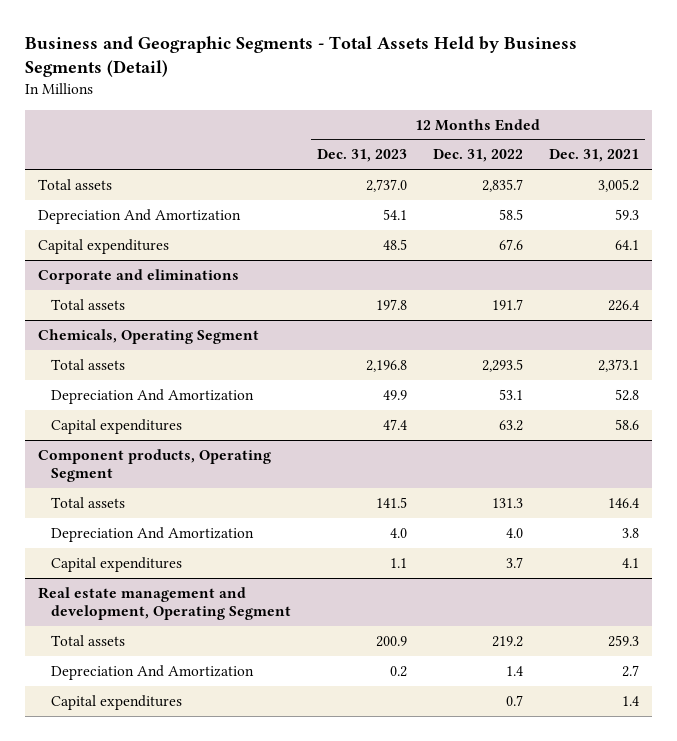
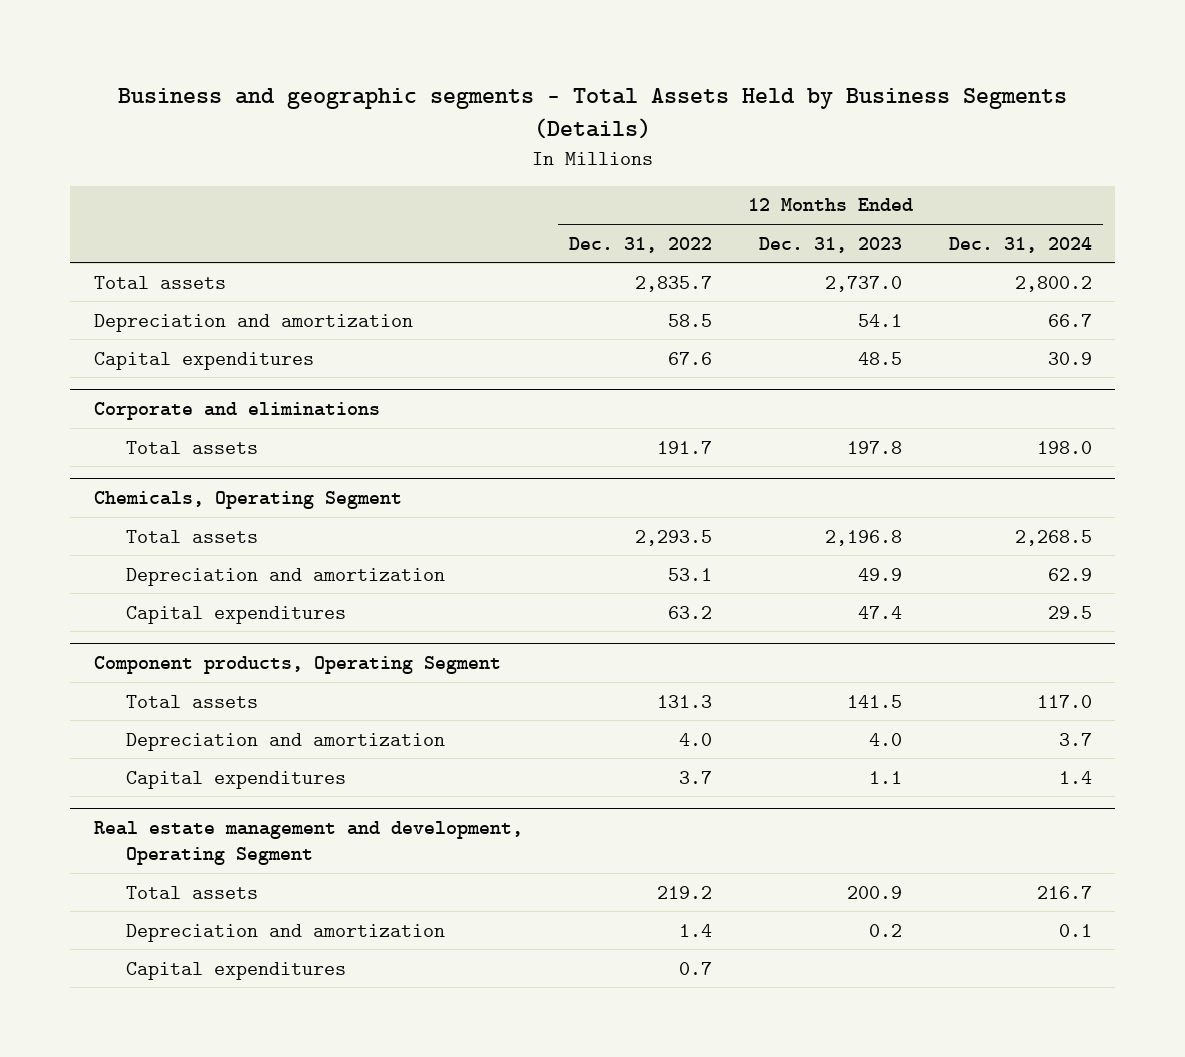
[25,36,578,78] Business and Geographic Segments - Total Assets Held by Business Segments (Detail) -> [117,88,1067,140] Business and geographic segments - Total Assets Held by Business Segments (Details)
[548,149,639,163] Dec. 31, 2021 -> none
none -> [948,236,1092,253] Dec. 31, 2024
[38,208,242,224] Depreciation And Amortization -> [93,313,413,332] Depreciation and amortization
[51,388,255,404] Depreciation And Amortization -> [125,567,445,586] Depreciation and amortization
[51,526,255,542] Depreciation And Amortization -> [125,732,445,751] Depreciation and amortization
[51,664,255,680] Depreciation And Amortization -> [125,923,445,942] Depreciation and amortization

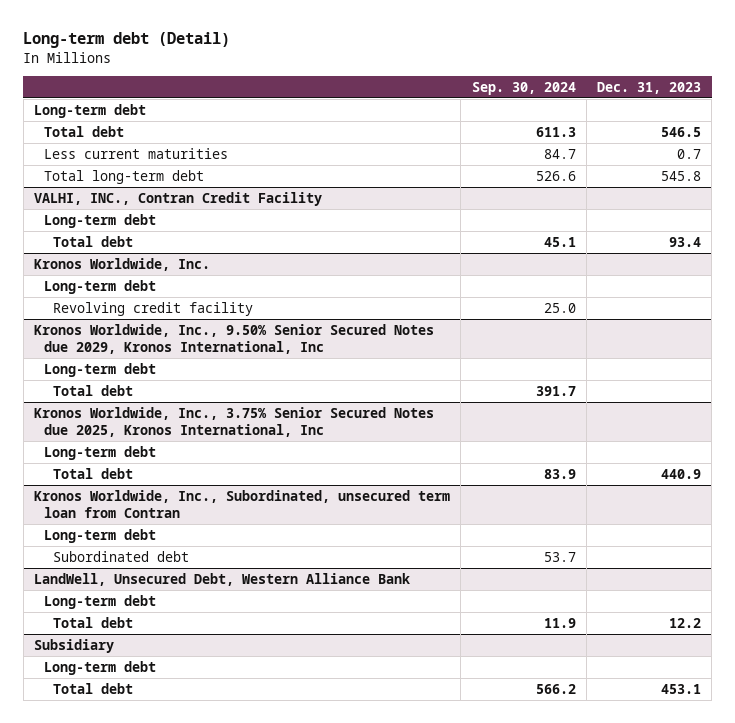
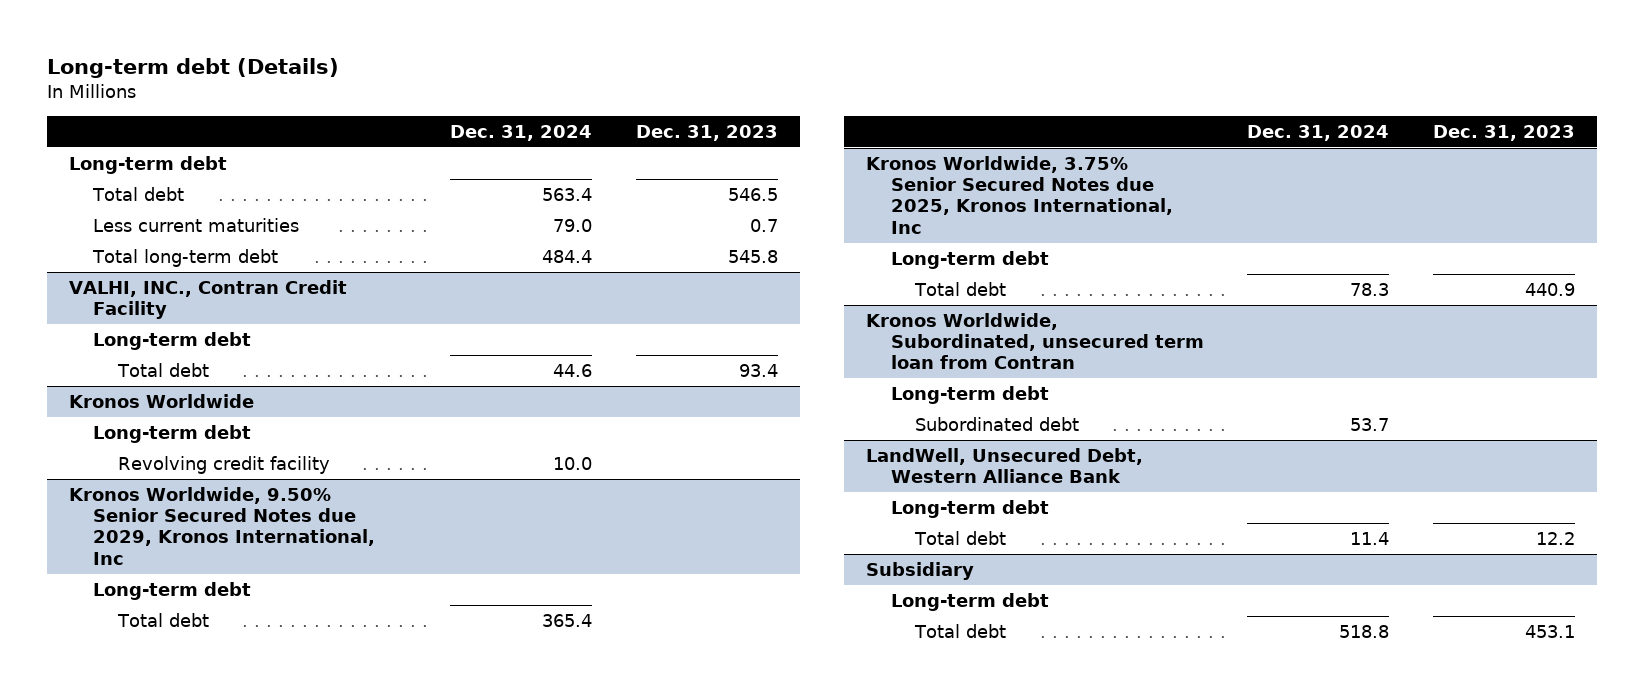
[23,32,231,49] Long-term debt (Detail) -> [46,58,339,79] Long-term debt (Details)
[471,81,576,95] Sep. 30, 2024 -> none
none -> [449,124,592,141] Dec. 31, 2024
[34,257,211,271] Kronos Worldwide, Inc. -> [68,393,254,408] Kronos Worldwide
[34,323,435,354] Kronos Worldwide, Inc., 9.50% Senior Secured Notes due 2029, Kronos International, Inc -> [68,486,376,565] Kronos Worldwide, 9.50% Senior Secured Notes due 2029, Kronos International, Inc
[34,406,435,437] Kronos Worldwide, Inc., 3.75% Senior Secured Notes due 2025, Kronos International, Inc -> [866,155,1173,234] Kronos Worldwide, 3.75% Senior Secured Notes due 2025, Kronos International, Inc
[34,489,451,518] Kronos Worldwide, Inc., Subordinated, unsecured term loan from Contran -> [866,312,1204,370] Kronos Worldwide, Subordinated, unsecured term loan from Contran

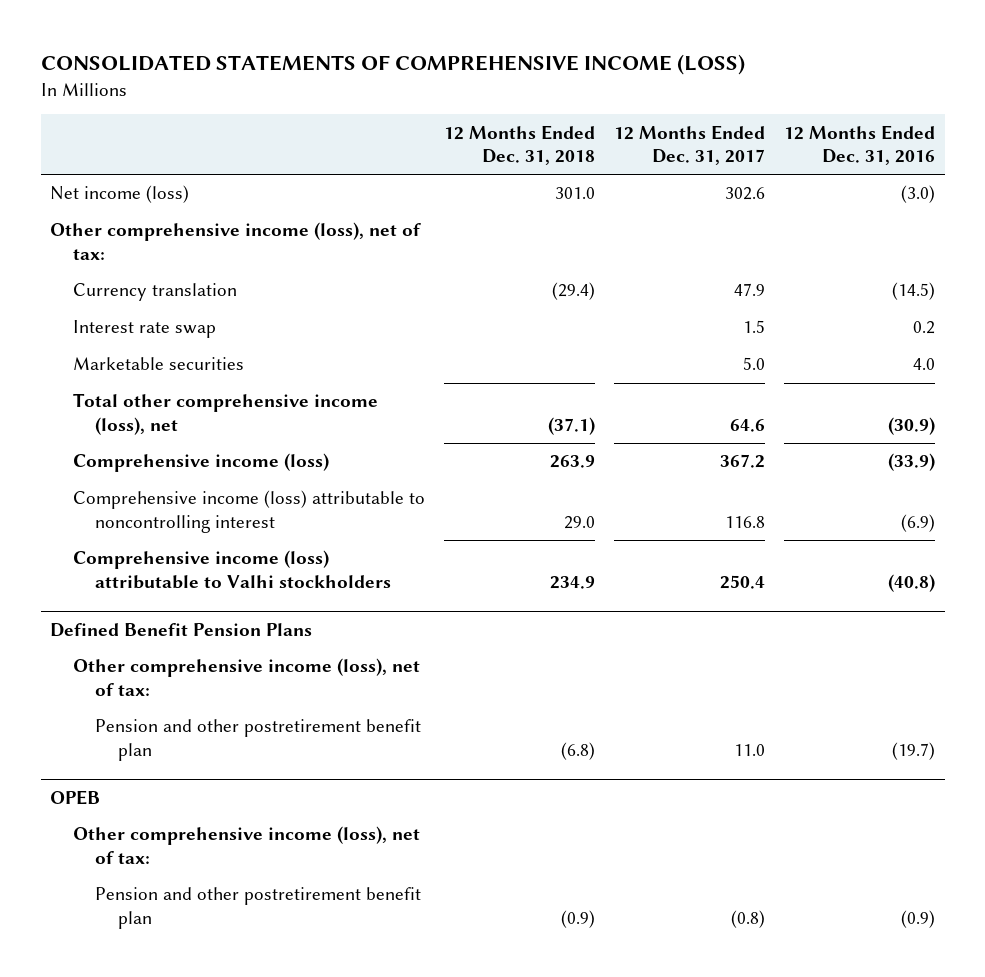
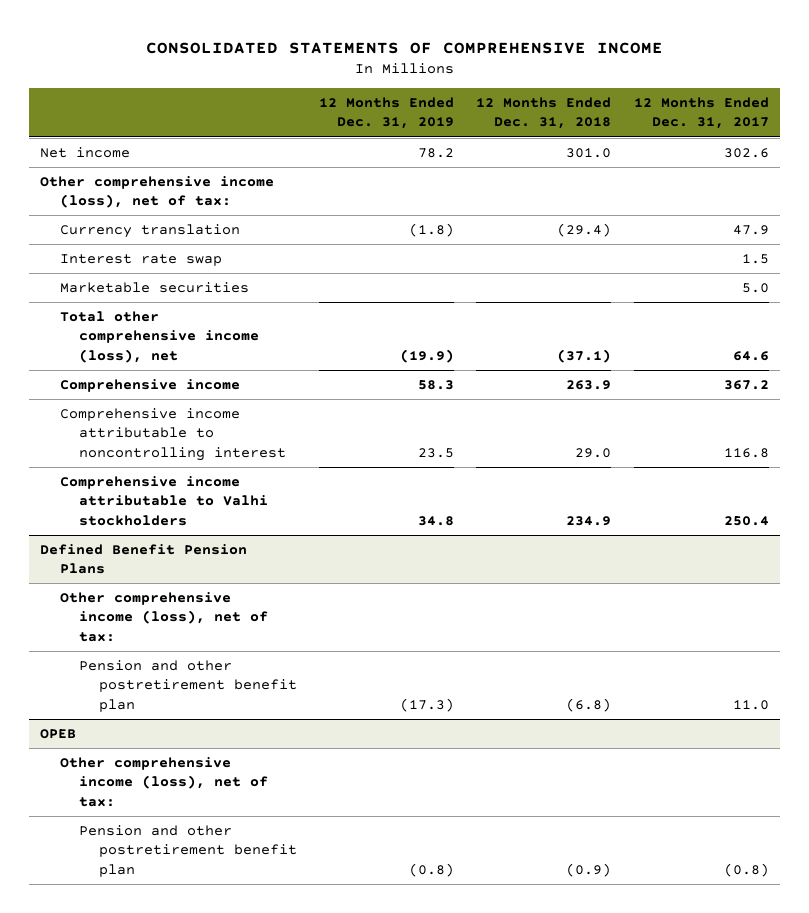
[40,54,745,76] CONSOLIDATED STATEMENTS OF COMPREHENSIVE INCOME (LOSS) -> [145,41,663,54] CONSOLIDATED STATEMENTS OF COMPREHENSIVE INCOME
[784,124,936,166] 12 Months Ended Dec. 31, 2016 -> none
none -> [319,97,455,130] 12 Months Ended Dec. 31, 2019
[50,185,190,204] Net income (loss) -> [40,147,131,159] Net income
[72,453,329,473] Comprehensive income (loss) -> [59,379,240,393] Comprehensive income
[72,490,425,533] Comprehensive income (loss) attributable to noncontrolling interest -> [59,408,287,461] Comprehensive income attributable to noncontrolling interest
[72,550,392,589] Comprehensive income (loss) attributable to Valhi stockholders -> [59,476,269,526] Comprehensive income attributable to Valhi stockholders

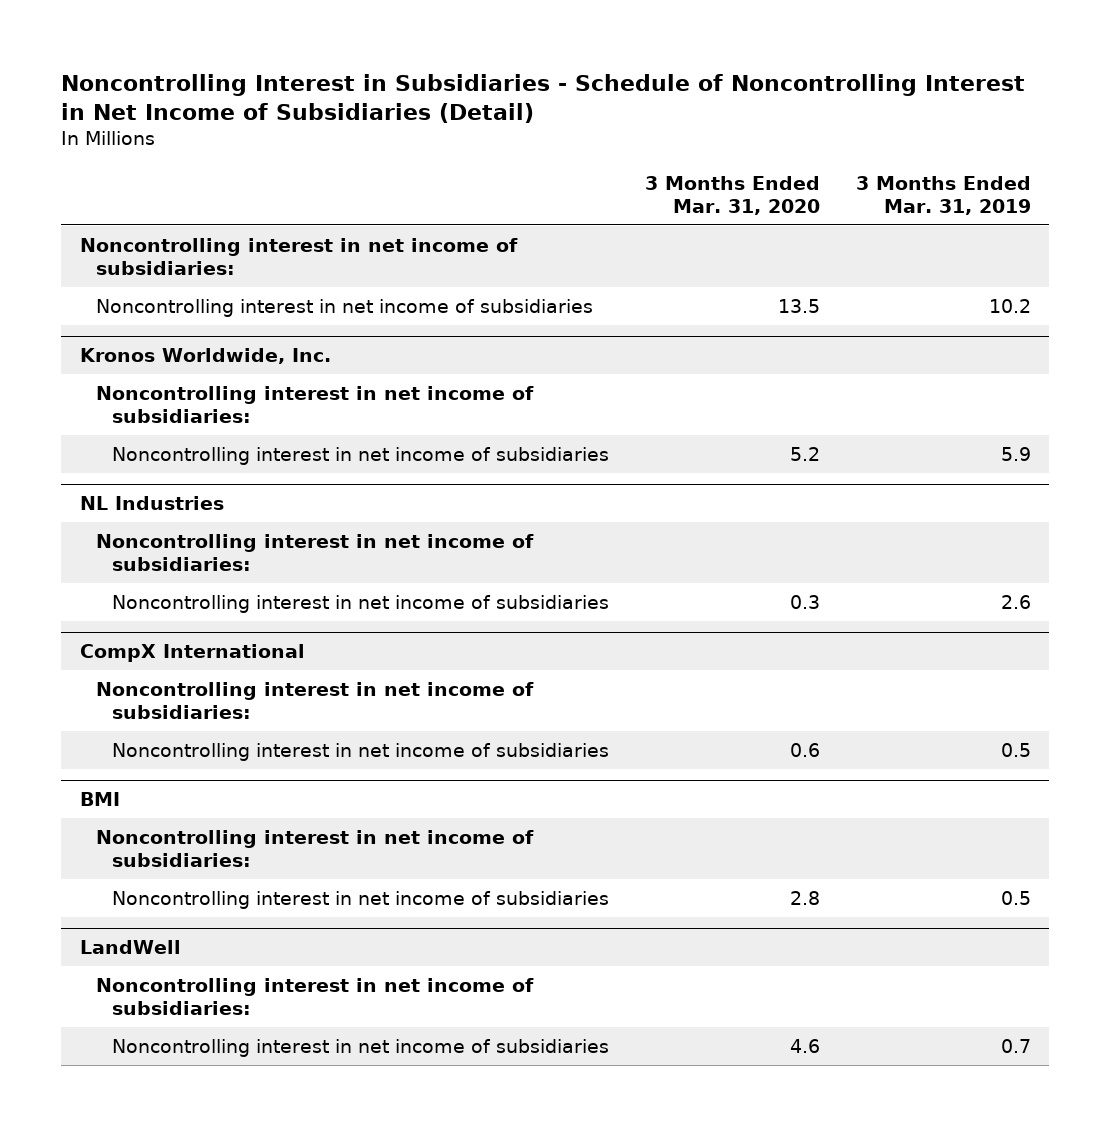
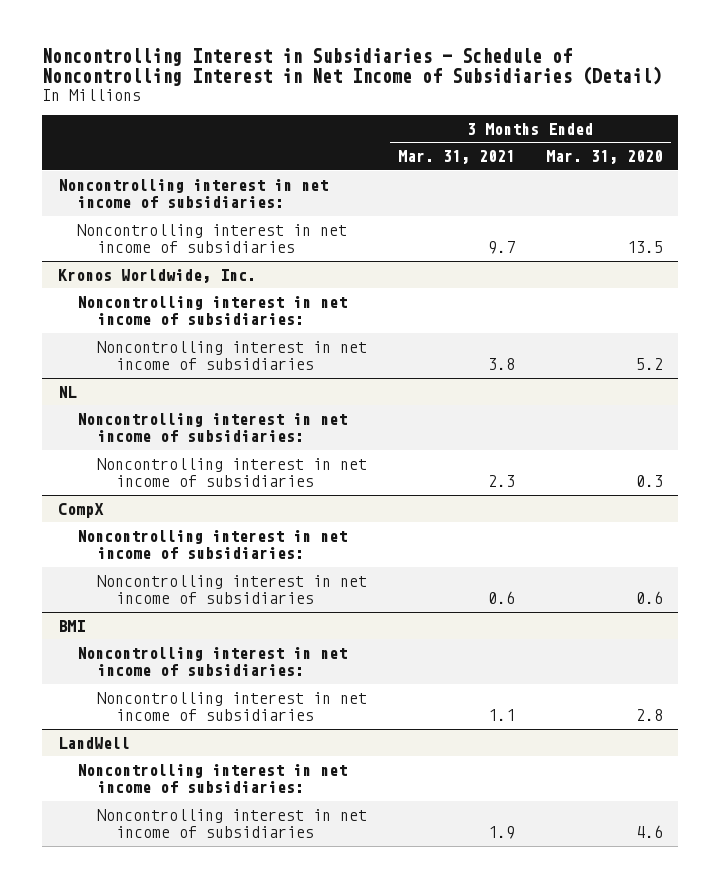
[856,175,1032,215] 3 Months Ended Mar. 31, 2019 -> none
none -> [397,150,515,165] Mar. 31, 2021
[79,496,224,511] NL Industries -> [57,385,77,398] NL
[79,644,305,663] CompX International -> [57,502,104,518] CompX

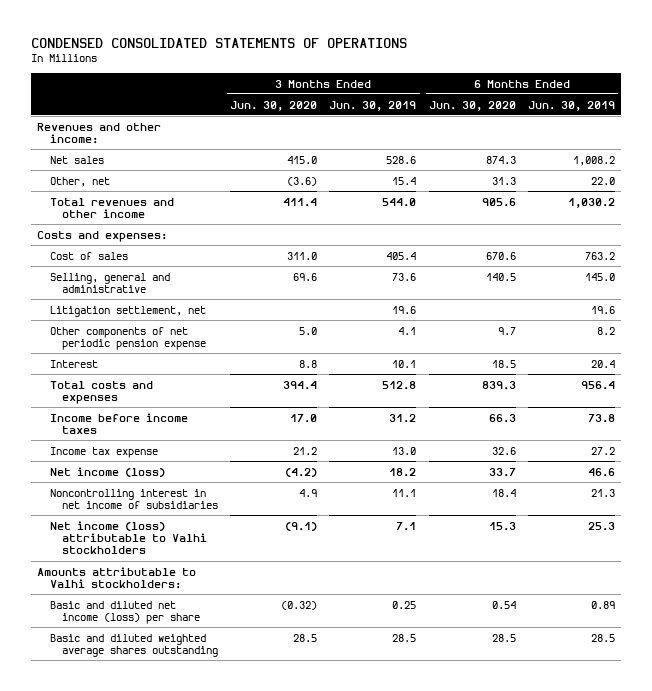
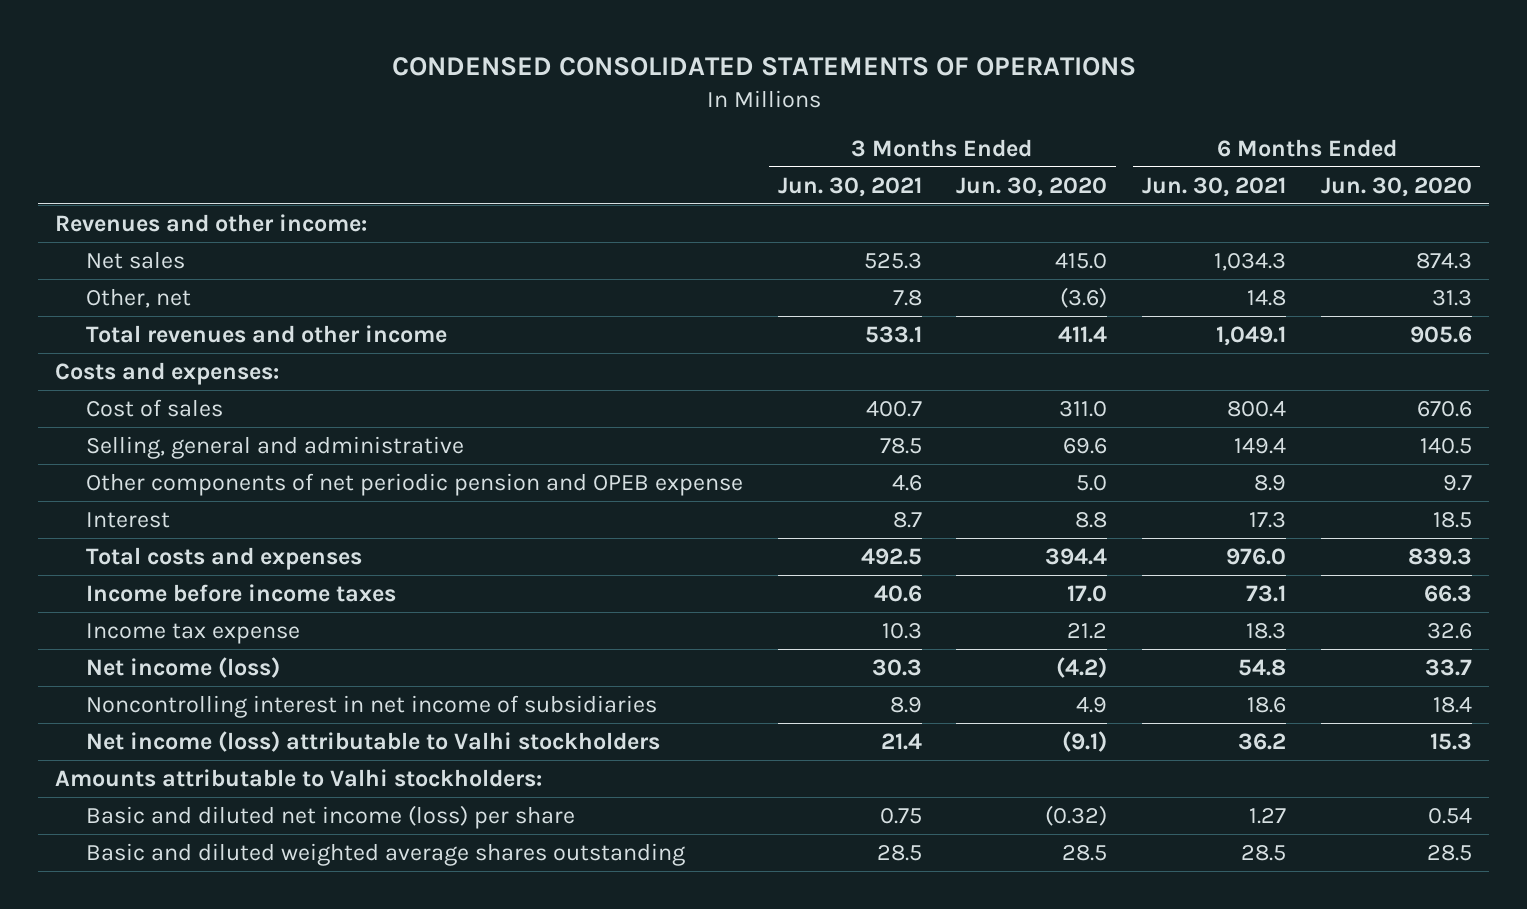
[329,100,417,111] Jun. 30, 2019 -> none
[528,100,616,111] Jun. 30, 2019 -> none
none -> [777,176,922,197] Jun. 30, 2021
none -> [1141,176,1286,197] Jun. 30, 2021
[49,305,206,317] Litigation settlement, net -> none
[49,326,206,350] Other components of net periodic pension expense -> [85,472,743,496] Other components of net periodic pension and OPEB expense

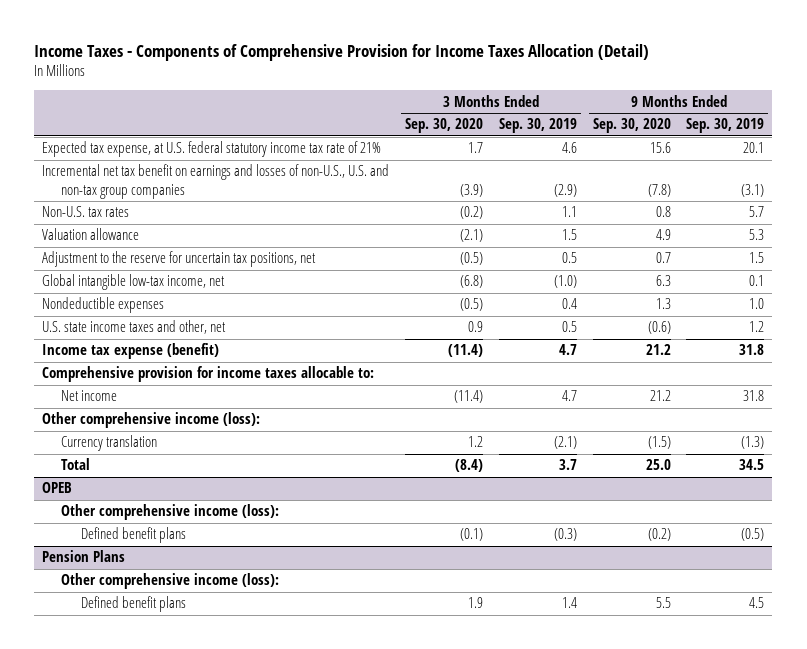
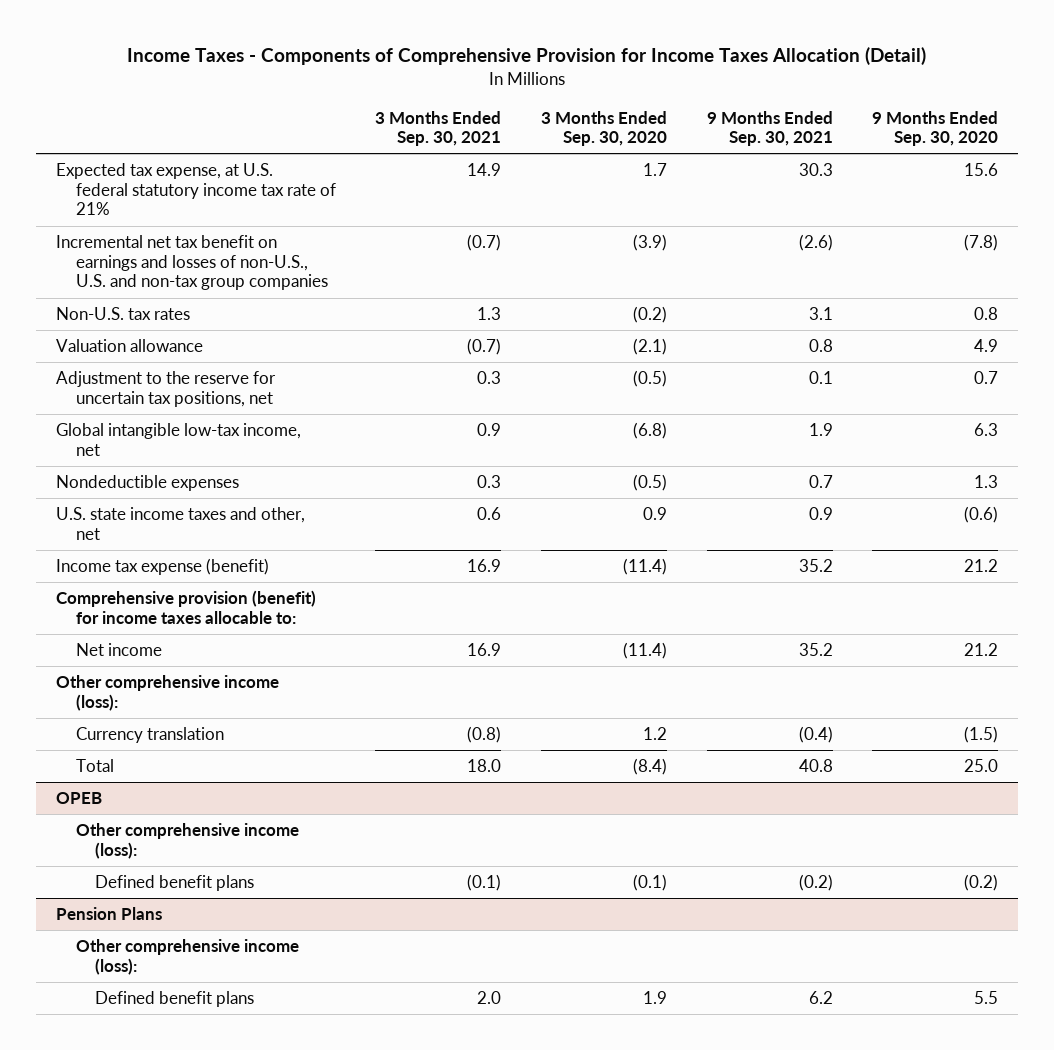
[498,118,577,134] Sep. 30, 2019 -> none
[686,118,765,134] Sep. 30, 2019 -> none
none -> [375,110,502,147] 3 Months Ended Sep. 30, 2021
none -> [706,110,833,147] 9 Months Ended Sep. 30, 2021
[42,366,375,383] Comprehensive provision for income taxes allocable to: -> [56,590,317,624] Comprehensive provision (benefit) for income taxes allocable to:

